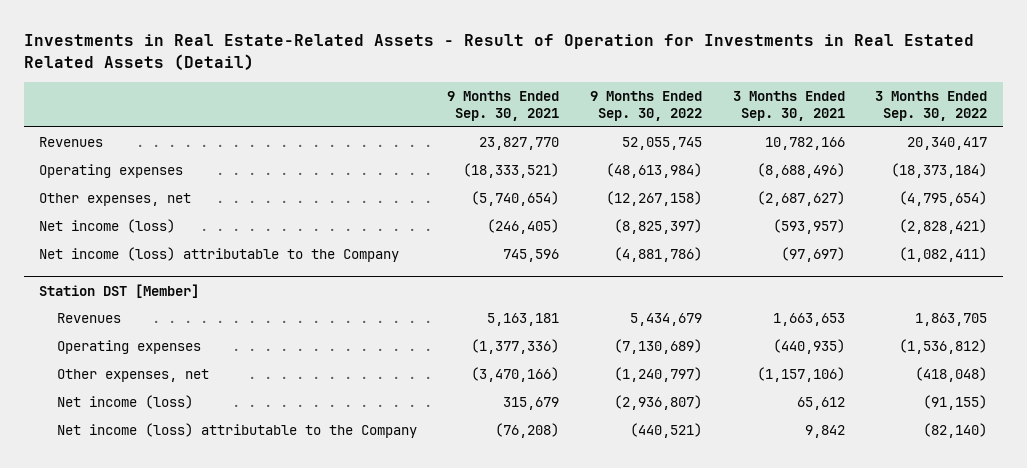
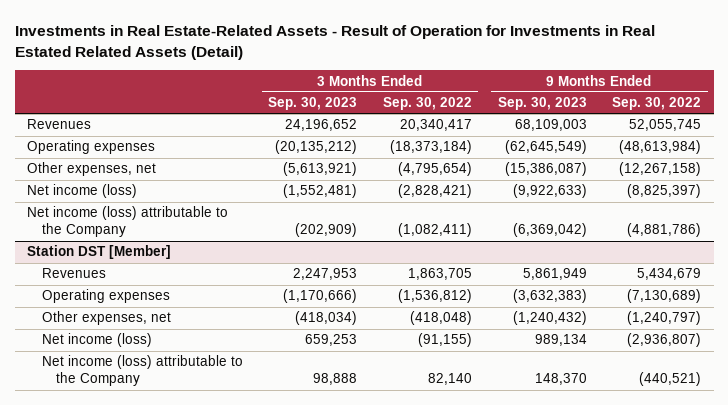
[447,90,560,121] 9 Months Ended Sep. 30, 2021 -> none
[732,90,845,121] 3 Months Ended Sep. 30, 2021 -> none
none -> [268,97,358,111] Sep. 30, 2023
none -> [497,97,587,111] Sep. 30, 2023
[923,423,988,439] (82,140) -> [427,373,472,386] 82,140

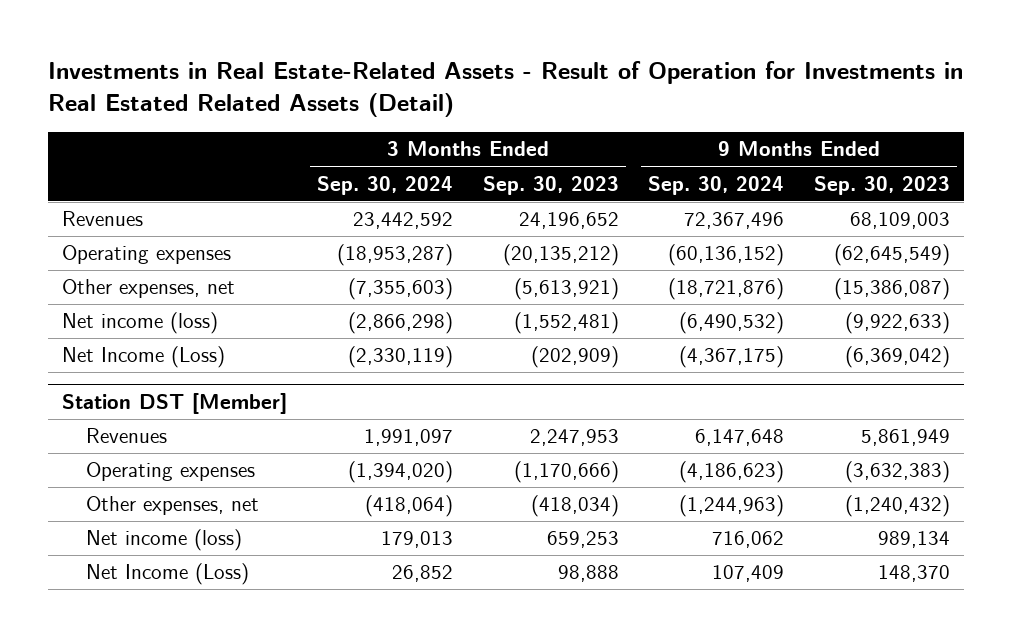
[382,97,472,111] Sep. 30, 2022 -> none
[612,97,702,111] Sep. 30, 2022 -> none
none -> [316,175,453,195] Sep. 30, 2024
none -> [648,175,785,195] Sep. 30, 2024
[27,206,229,238] Net income (loss) attributable to the Company -> [62,346,226,369] Net Income (Loss)
[41,355,243,387] Net income (loss) attributable to the Company -> [86,563,250,586] Net Income (Loss)

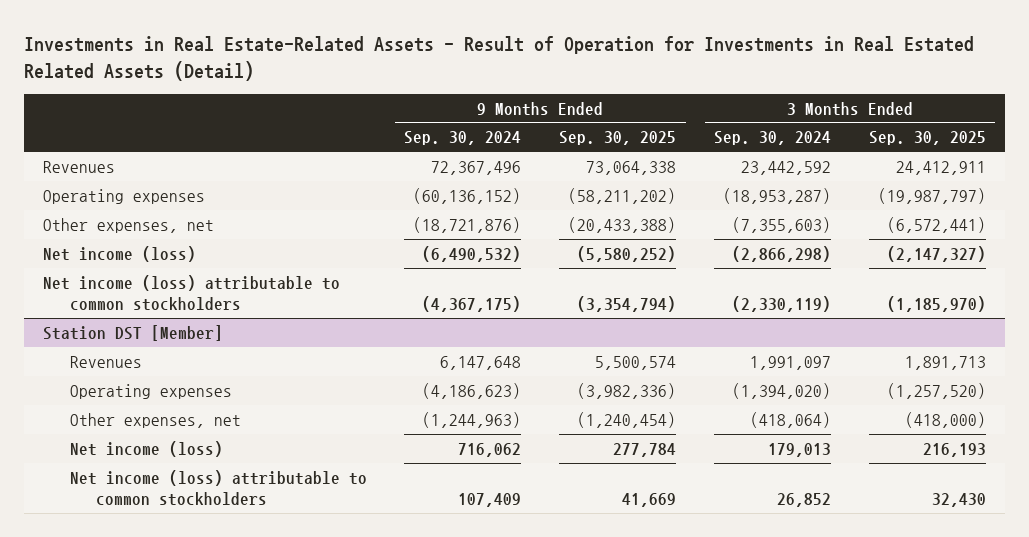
[482,175,619,195] Sep. 30, 2023 -> none
[813,175,950,195] Sep. 30, 2023 -> none
none -> [559,131,677,146] Sep. 30, 2025
none -> [868,131,986,146] Sep. 30, 2025
[62,346,226,369] Net Income (Loss) -> [42,274,340,312] Net income (loss) attributable to common stockholders
[86,563,250,586] Net Income (Loss) -> [69,469,367,507] Net income (loss) attributable to common stockholders

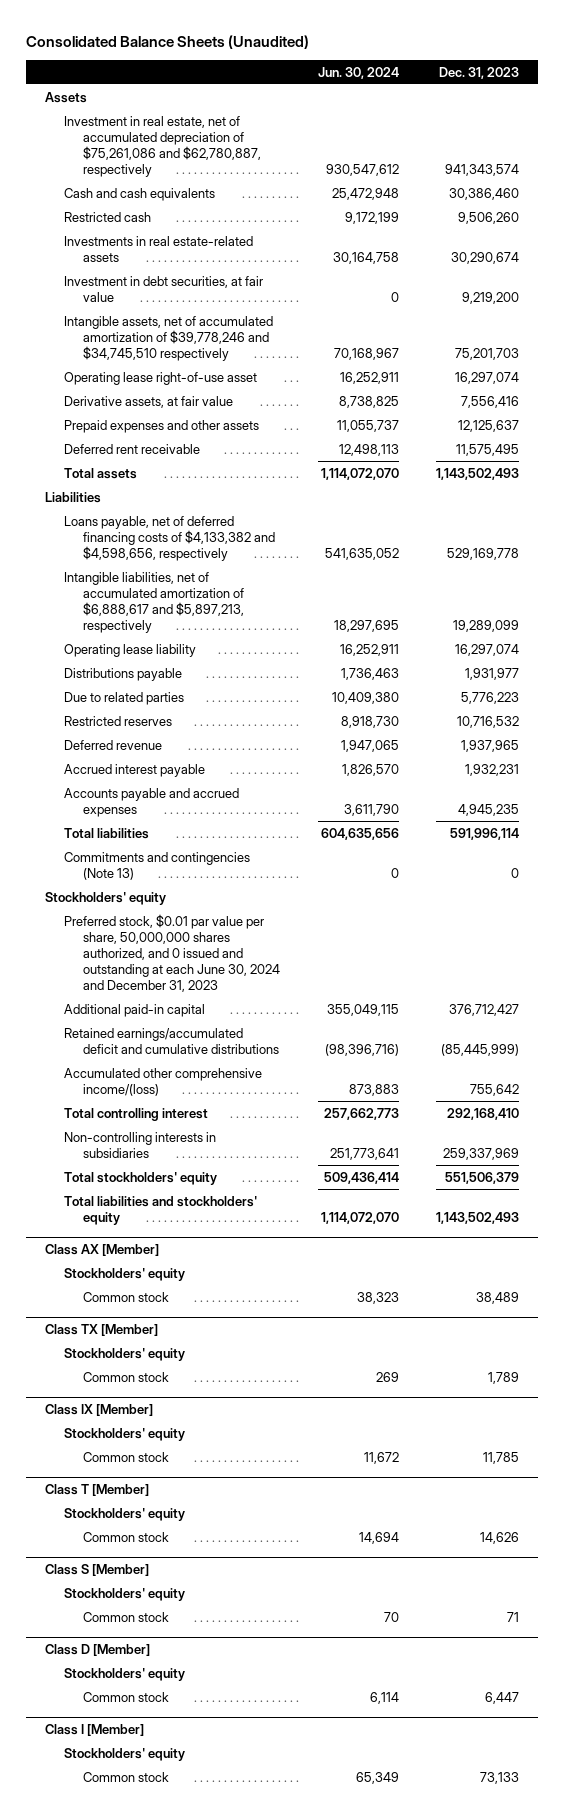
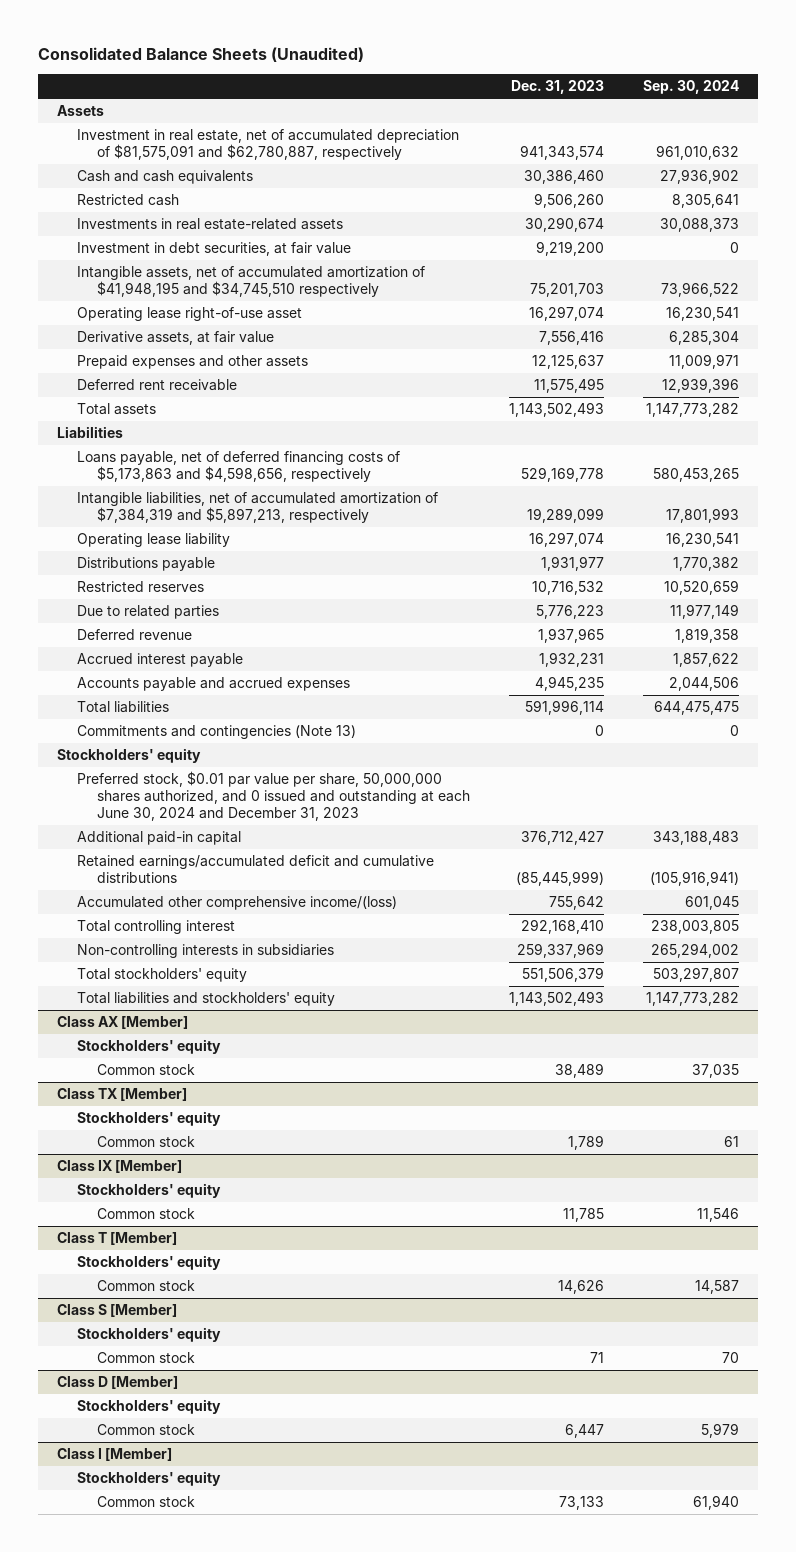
[317,66,399,79] Jun. 30, 2024 -> none
none -> [642,80,739,95] Sep. 30, 2024
[64,115,262,177] Investment in real estate, net of accumulated depreciation of $75,261,086 and $62,780,887, respectively -> [77,129,460,161] Investment in real estate, net of accumulated depreciation of $81,575,091 and $62,780,887, respectively
[64,315,274,361] Intangible assets, net of accumulated amortization of $39,778,246 and $34,745,510 respectively -> [77,266,426,298] Intangible assets, net of accumulated amortization of $41,948,195 and $34,745,510 respectively
[64,515,276,561] Loans payable, net of deferred financing costs of $4,133,382 and $4,598,656, respectively -> [77,451,401,483] Loans payable, net of deferred financing costs of $5,173,863 and $4,598,656, respectively
[64,571,245,633] Intangible liabilities, net of accumulated amortization of $6,888,617 and $5,897,213, respectively -> [77,492,439,524] Intangible liabilities, net of accumulated amortization of $7,384,319 and $5,897,213, respectively
[64,691,185,705] Due to related parties -> [77,605,220,620] Due to related parties

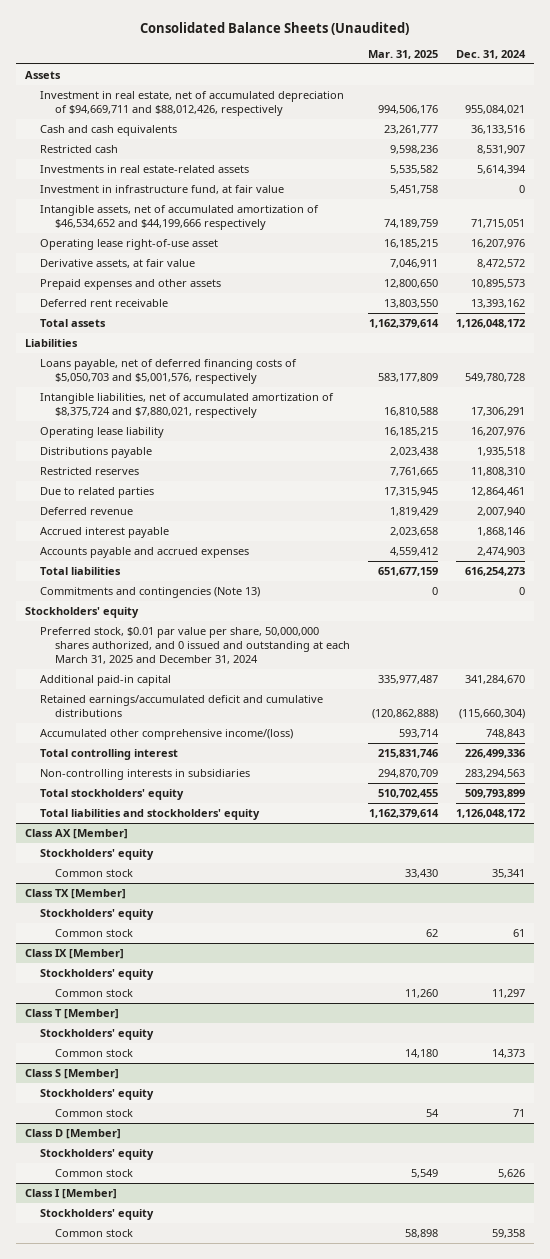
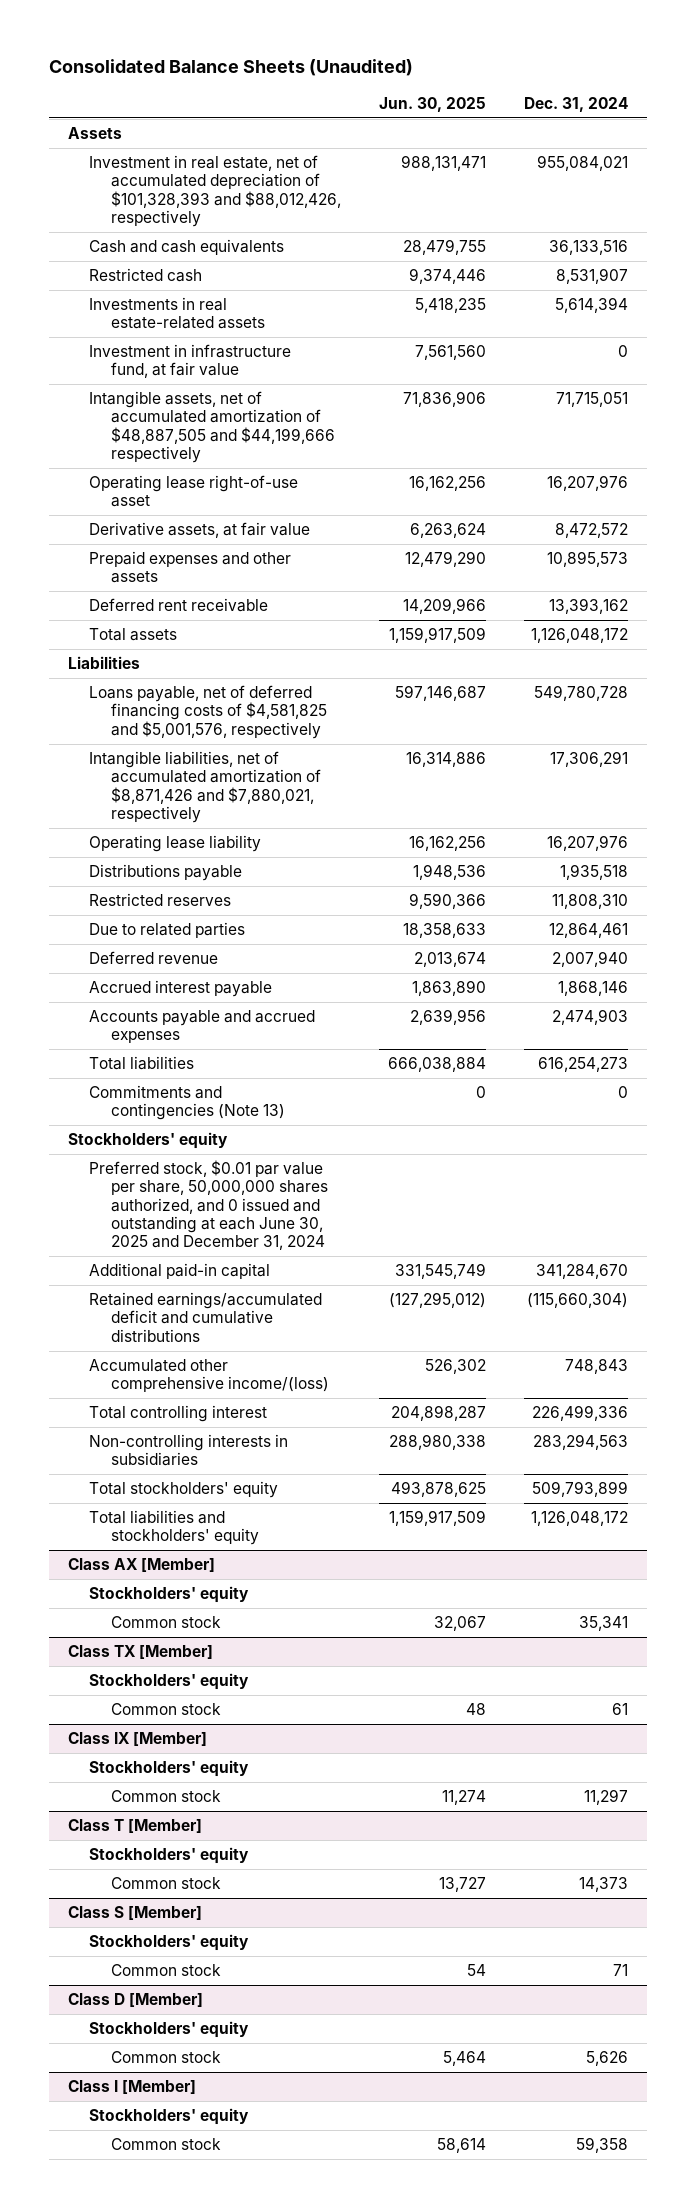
[368,50,439,60] Mar. 31, 2025 -> none
none -> [378,96,486,112] Jun. 30, 2025
[39,90,344,117] Investment in real estate, net of accumulated depreciation of $94,669,711 and $88,012,426, respectively -> [89,155,341,227] Investment in real estate, net of accumulated depreciation of $101,328,393 and $88,012,426, respectively
[39,204,319,231] Intangible assets, net of accumulated amortization of $46,534,652 and $44,199,666 respectively -> [89,391,335,463] Intangible assets, net of accumulated amortization of $48,887,505 and $44,199,666 respectively
[39,358,297,385] Loans payable, net of deferred financing costs of $5,050,703 and $5,001,576, respectively -> [89,685,327,739] Loans payable, net of deferred financing costs of $4,581,825 and $5,001,576, respectively
[39,392,334,419] Intangible liabilities, net of accumulated amortization of $8,375,724 and $7,880,021, respectively -> [89,751,321,823] Intangible liabilities, net of accumulated amortization of $8,871,426 and $7,880,021, respectively
[39,626,351,665] Preferred stock, $0.01 par value per share, 50,000,000 shares authorized, and 0 issued and outstanding at each March 31, 2025 and December 31, 2024 -> [89,1160,328,1251] Preferred stock, $0.01 par value per share, 50,000,000 shares authorized, and 0 issued and outstanding at each June 30, 2025 and December 31, 2024

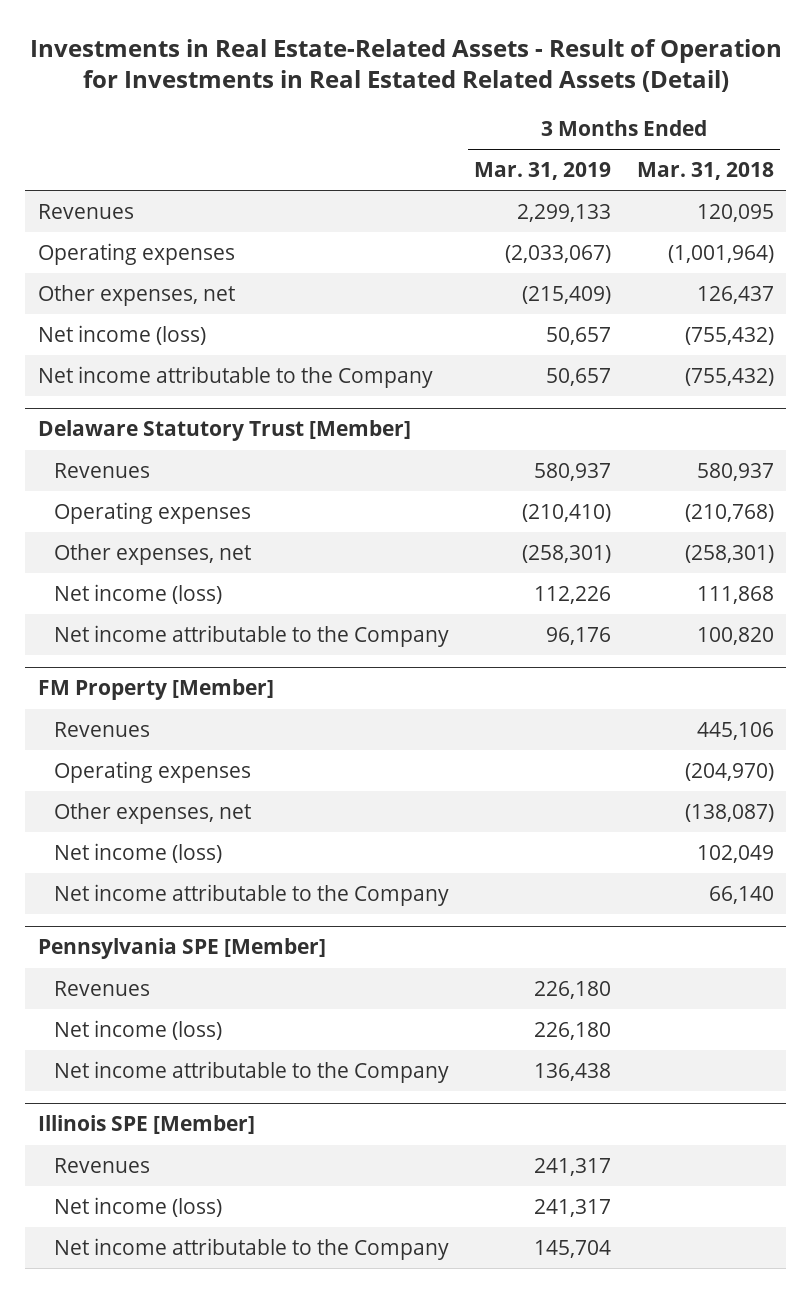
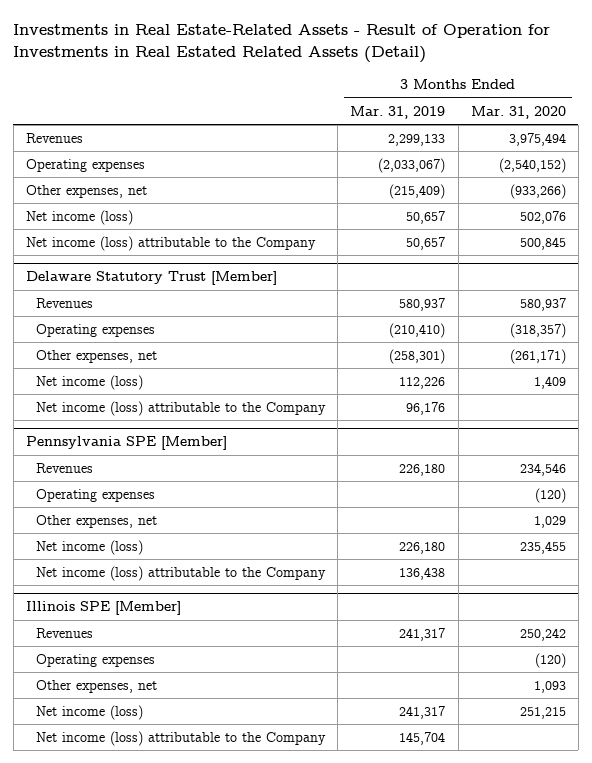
[636,162,774,181] Mar. 31, 2018 -> none
none -> [470,105,566,119] Mar. 31, 2020
[37,365,433,388] Net income attributable to the Company -> [25,236,316,252] Net income (loss) attributable to the Company
[37,679,274,701] FM Property [Member] -> none
[54,721,151,737] Revenues -> none
[54,760,252,783] Operating expenses -> none
[54,802,252,824] Other expenses, net -> none
[54,842,223,863] Net income (loss) -> none
[54,883,450,906] Net income attributable to the Company -> none
[54,624,450,647] Net income attributable to the Company -> [36,401,327,417] Net income (loss) attributable to the Company
none -> [36,489,156,503] Operating expenses
none -> [36,515,158,529] Other expenses, net
[54,1060,450,1083] Net income attributable to the Company -> [36,566,327,582] Net income (loss) attributable to the Company
none -> [36,654,156,668] Operating expenses
none -> [36,680,158,694] Other expenses, net
[54,1237,450,1260] Net income attributable to the Company -> [36,731,327,747] Net income (loss) attributable to the Company

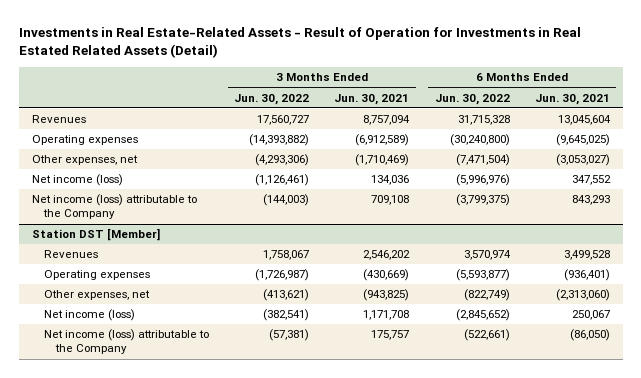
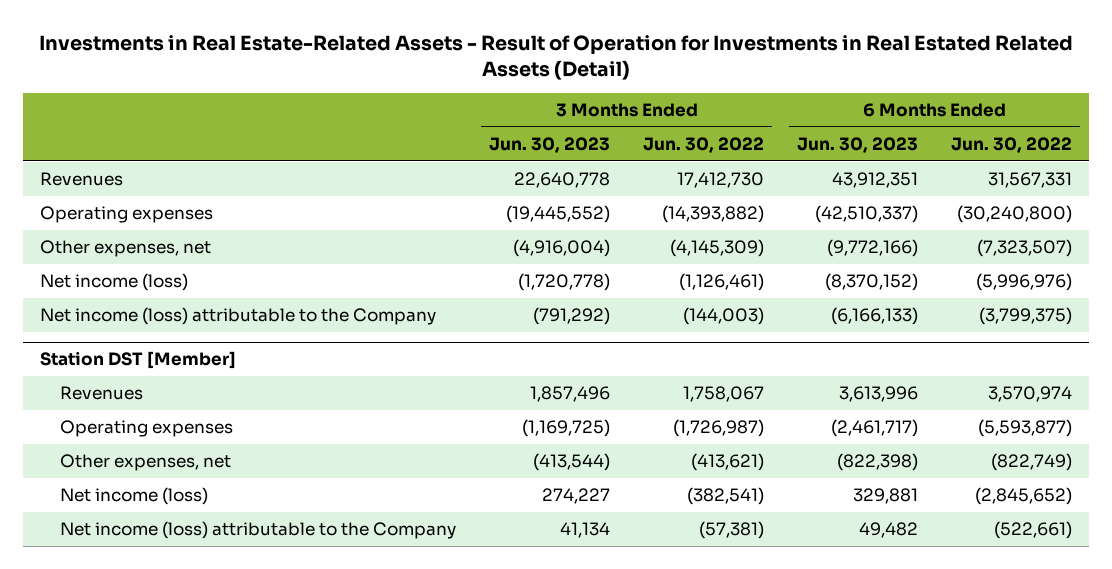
[334,93,410,105] Jun. 30, 2021 -> none
[534,93,610,105] Jun. 30, 2021 -> none
none -> [489,136,611,153] Jun. 30, 2023
none -> [797,136,919,153] Jun. 30, 2023
[257,115,310,126] 17,560,727 -> [677,172,765,189] 17,412,730
[457,115,510,126] 31,715,328 -> [988,172,1073,189] 31,567,331
[255,154,310,167] (4,293,306) -> [670,239,765,258] (4,145,309)
[455,154,510,167] (7,471,504) -> [977,239,1073,258] (7,323,507)

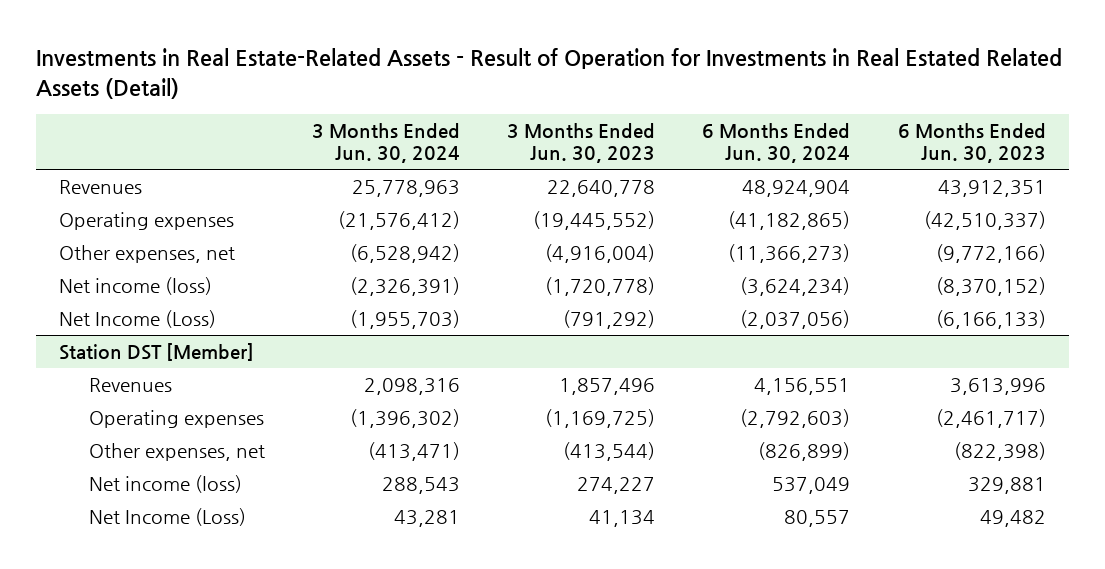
[643,136,765,153] Jun. 30, 2022 -> none
[951,136,1073,153] Jun. 30, 2022 -> none
none -> [311,122,460,164] 3 Months Ended Jun. 30, 2024
none -> [702,122,851,164] 6 Months Ended Jun. 30, 2024
[39,307,436,326] Net income (loss) attributable to the Company -> [59,309,217,328] Net Income (Loss)
[60,521,457,540] Net income (loss) attributable to the Company -> [88,507,246,526] Net Income (Loss)

